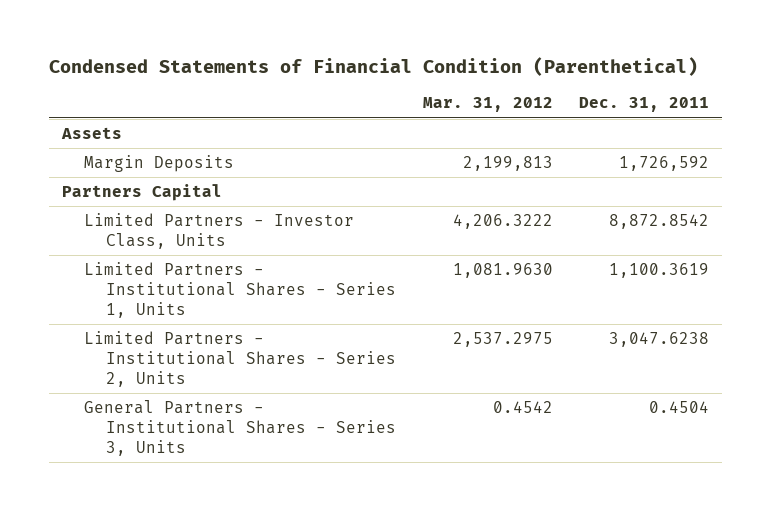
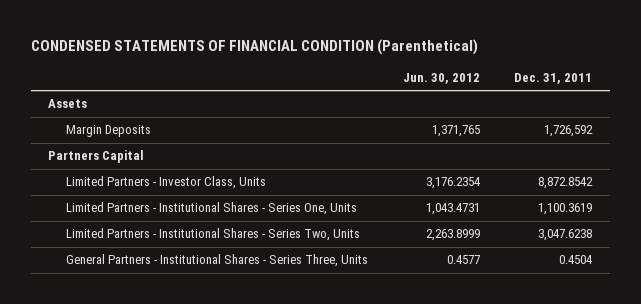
[48,56,698,76] Condensed Statements of Financial Condition (Parenthetical) -> [31,39,479,56] CONDENSED STATEMENTS OF FINANCIAL CONDITION (Parenthetical)
[422,97,553,113] Mar. 31, 2012 -> none
none -> [402,72,480,84] Jun. 30, 2012
[84,262,397,319] Limited Partners - Institutional Shares - Series 1, Units -> [66,202,358,216] Limited Partners - Institutional Shares - Series One, Units
[84,331,397,388] Limited Partners - Institutional Shares - Series 2, Units -> [66,228,361,242] Limited Partners - Institutional Shares - Series Two, Units
[84,400,397,457] General Partners - Institutional Shares - Series 3, Units -> [66,254,369,268] General Partners - Institutional Shares - Series Three, Units

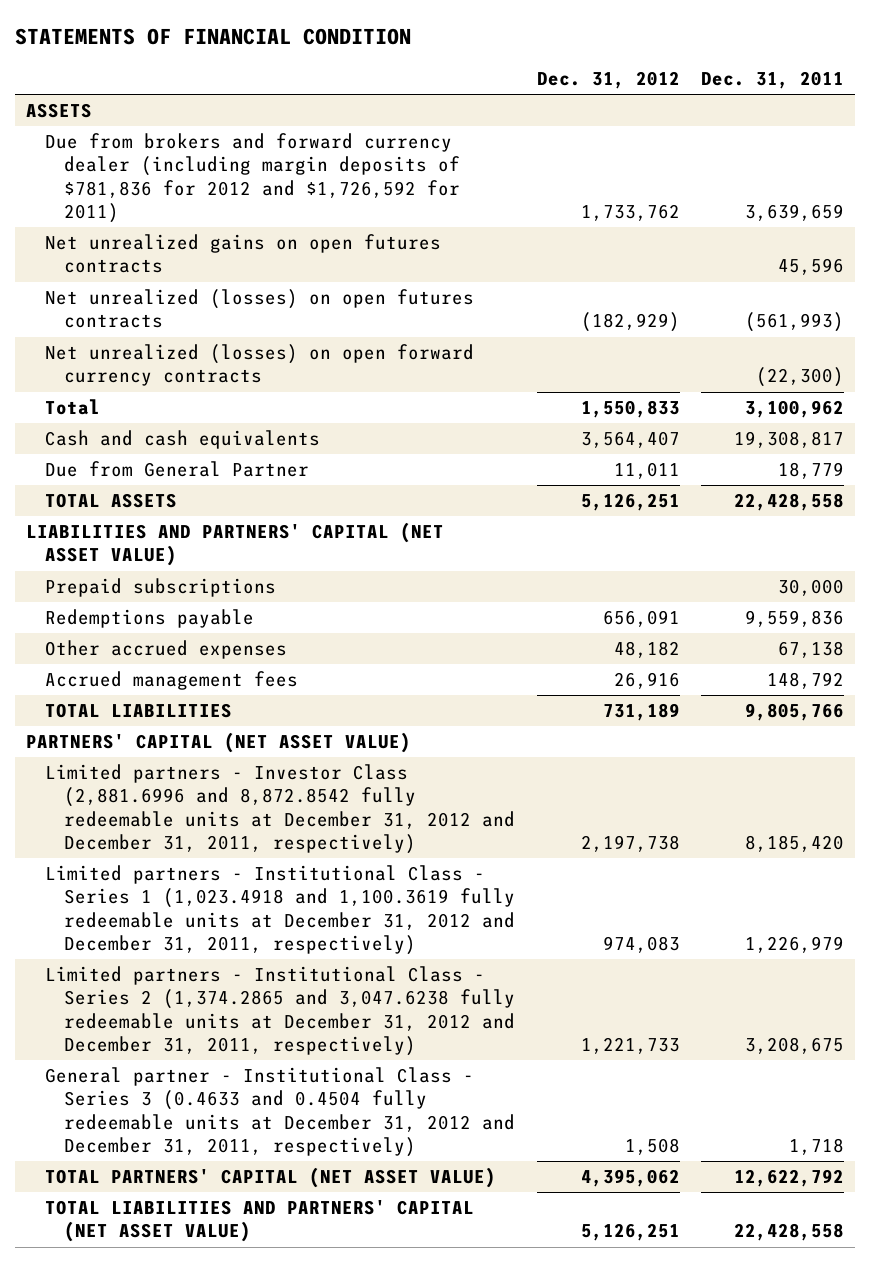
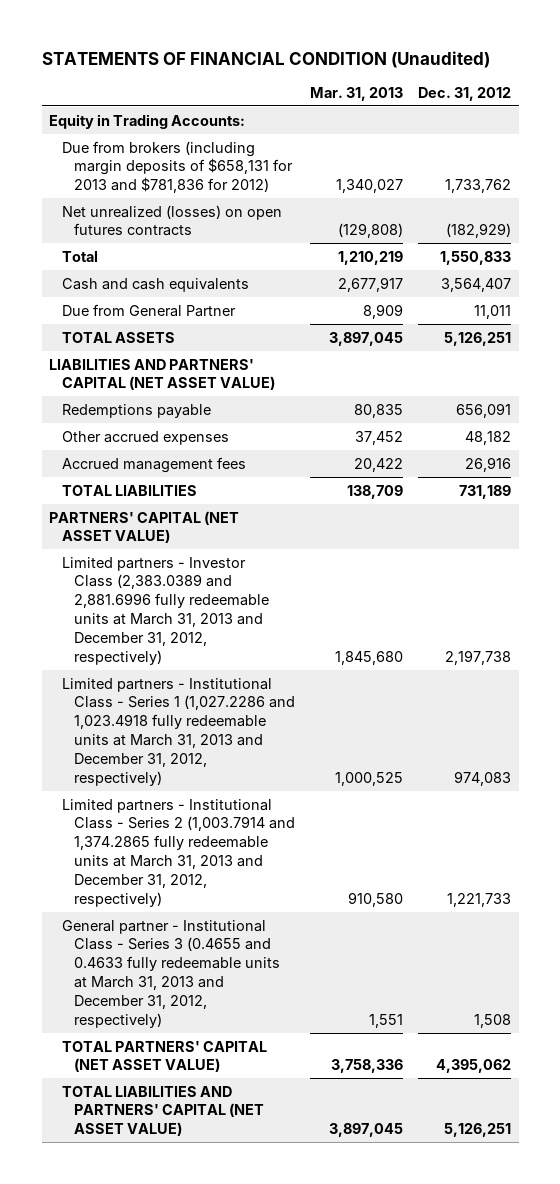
[15,28,412,46] STATEMENTS OF FINANCIAL CONDITION -> [41,50,490,68] STATEMENTS OF FINANCIAL CONDITION (Unaudited)
[701,70,845,89] Dec. 31, 2011 -> none
none -> [310,86,404,101] Mar. 31, 2013
[25,103,92,119] ASSETS -> none
[45,234,442,274] Net unrealized gains on open futures contracts -> none
none -> [49,113,246,129] Equity in Trading Accounts:
[45,133,461,224] Due from brokers and forward currency dealer (including margin deposits of $781,836 for 2012 and $1,726,592 for 2011) -> [61,140,294,194] Due from brokers (including margin deposits of $658,131 for 2013 and $781,836 for 2012)
[45,344,475,387] Net unrealized (losses) on open forward currency contracts -> none
[45,578,277,598] Prepaid subscriptions -> none
[45,764,516,855] Limited partners - Investor Class (2,881.6996 and 8,872.8542 fully redeemable units at December 31, 2012 and December 31, 2011, respectively) -> [61,556,270,665] Limited partners - Investor Class (2,383.0389 and 2,881.6996 fully redeemable units at March 31, 2013 and December 31, 2012, respectively)
[45,865,516,956] Limited partners - Institutional Class - Series 1 (1,023.4918 and 1,100.3619 fully redeemable units at December 31, 2012 and December 31, 2011, respectively) -> [61,677,296,786] Limited partners - Institutional Class - Series 1 (1,027.2286 and 1,023.4918 fully redeemable units at March 31, 2013 and December 31, 2012, respectively)
[45,966,516,1057] Limited partners - Institutional Class - Series 2 (1,374.2865 and 3,047.6238 fully redeemable units at December 31, 2012 and December 31, 2011, respectively) -> [61,798,296,907] Limited partners - Institutional Class - Series 2 (1,003.7914 and 1,374.2865 fully redeemable units at March 31, 2013 and December 31, 2012, respectively)
[45,1067,516,1158] General partner - Institutional Class - Series 3 (0.4633 and 0.4504 fully redeemable units at December 31, 2012 and December 31, 2011, respectively) -> [61,919,281,1028] General partner - Institutional Class - Series 3 (0.4655 and 0.4633 fully redeemable units at March 31, 2013 and December 31, 2012, respectively)

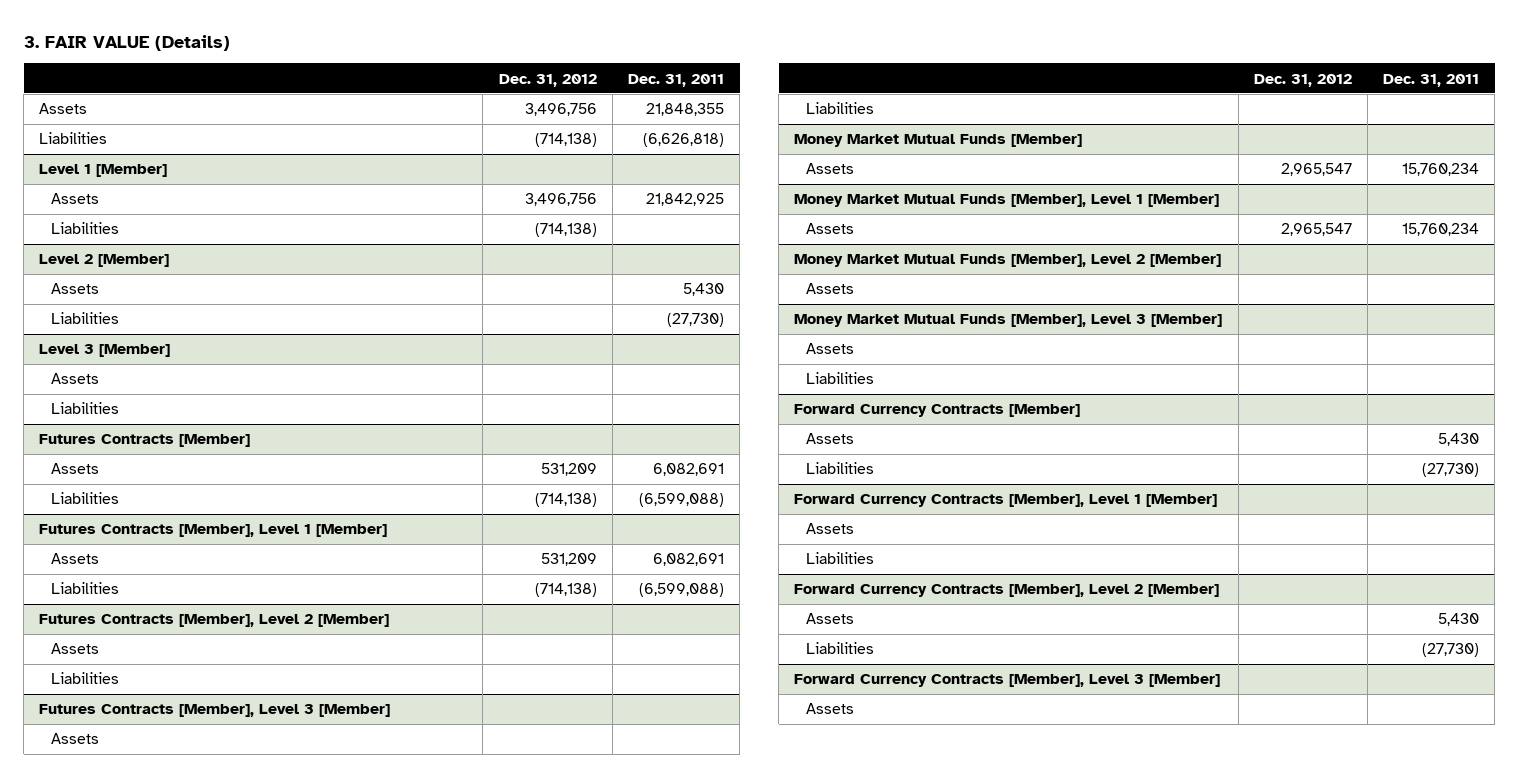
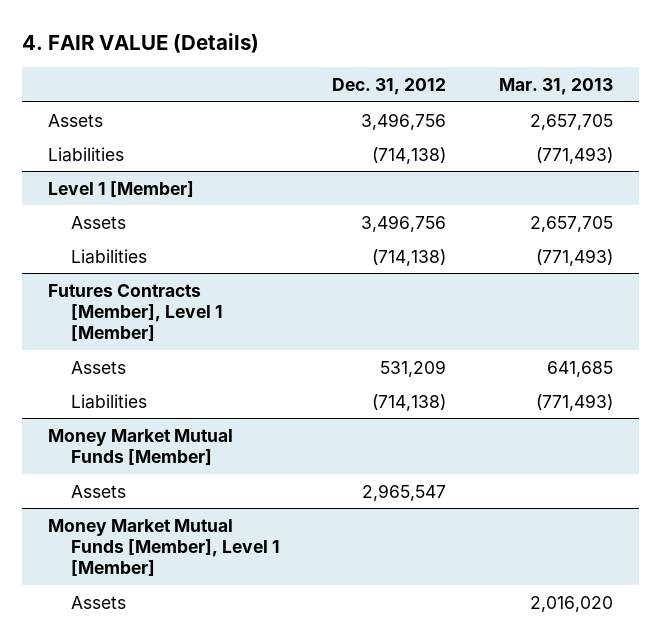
[23,34,230,51] 3. FAIR VALUE (Details) -> [22,32,260,53] 4. FAIR VALUE (Details)
[627,73,724,87] Dec. 31, 2011 -> none
none -> [498,77,613,95] Mar. 31, 2013
[39,254,170,268] Level 2 [Member] -> none
[51,283,100,295] Assets -> none
[51,312,120,325] Liabilities -> none
[39,344,171,358] Level 3 [Member] -> none
[51,373,100,385] Assets -> none
[51,402,120,415] Liabilities -> none
[39,434,251,448] Futures Contracts [Member] -> none
[51,463,100,475] Assets -> none
[51,492,120,505] Liabilities -> none
[39,614,390,628] Futures Contracts [Member], Level 2 [Member] -> none
[51,643,100,655] Assets -> none
[51,672,120,685] Liabilities -> none
[39,704,391,718] Futures Contracts [Member], Level 3 [Member] -> none
[51,733,100,745] Assets -> none
[806,102,875,115] Liabilities -> none
[806,223,855,235] Assets -> none
[794,254,1222,268] Money Market Mutual Funds [Member], Level 2 [Member] -> none
[794,314,1223,328] Money Market Mutual Funds [Member], Level 3 [Member] -> none
[806,343,855,355] Assets -> none
[806,372,875,385] Liabilities -> none
[794,404,1081,418] Forward Currency Contracts [Member] -> none
[806,433,855,445] Assets -> none
[806,462,875,475] Liabilities -> none
[794,494,1218,508] Forward Currency Contracts [Member], Level 1 [Member] -> none
[806,523,855,535] Assets -> none
[806,552,875,565] Liabilities -> none
[794,584,1220,598] Forward Currency Contracts [Member], Level 2 [Member] -> none
[806,613,855,625] Assets -> none
[806,642,875,655] Liabilities -> none
[794,674,1221,688] Forward Currency Contracts [Member], Level 3 [Member] -> none
[806,703,855,715] Assets -> none

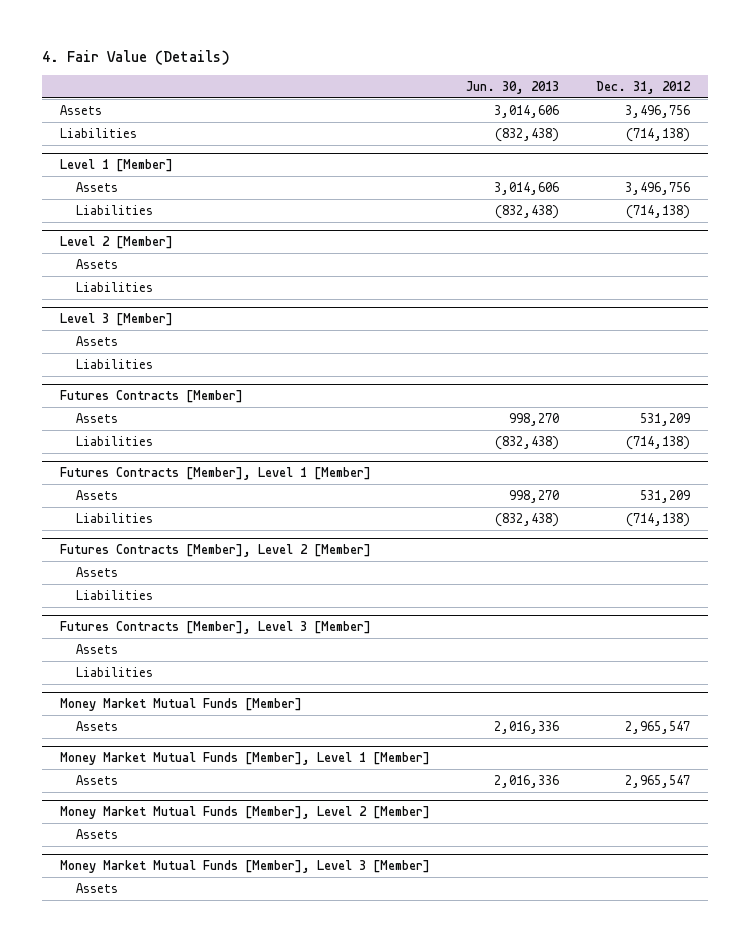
[22,32,260,53] 4. FAIR VALUE (Details) -> [41,50,230,66] 4. Fair Value (Details)
[498,77,613,95] Mar. 31, 2013 -> none
none -> [466,81,560,95] Jun. 30, 2013
none -> [60,236,174,250] Level 2 [Member]
none -> [75,258,118,269] Assets
none -> [75,281,153,292] Liabilities
none -> [60,313,174,327] Level 3 [Member]
none -> [75,335,118,346] Assets
none -> [75,358,153,369] Liabilities
none -> [60,390,244,404] Futures Contracts [Member]
none -> [75,412,118,423] Assets
none -> [75,435,153,446] Liabilities
none -> [60,544,372,558] Futures Contracts [Member], Level 2 [Member]
none -> [75,566,118,577] Assets
none -> [75,589,153,600] Liabilities
none -> [60,621,372,635] Futures Contracts [Member], Level 3 [Member]
none -> [75,643,118,654] Assets
none -> [75,666,153,677] Liabilities
none -> [75,774,118,785] Assets
none -> [60,806,431,820] Money Market Mutual Funds [Member], Level 2 [Member]
none -> [60,860,431,874] Money Market Mutual Funds [Member], Level 3 [Member]
none -> [75,882,118,893] Assets

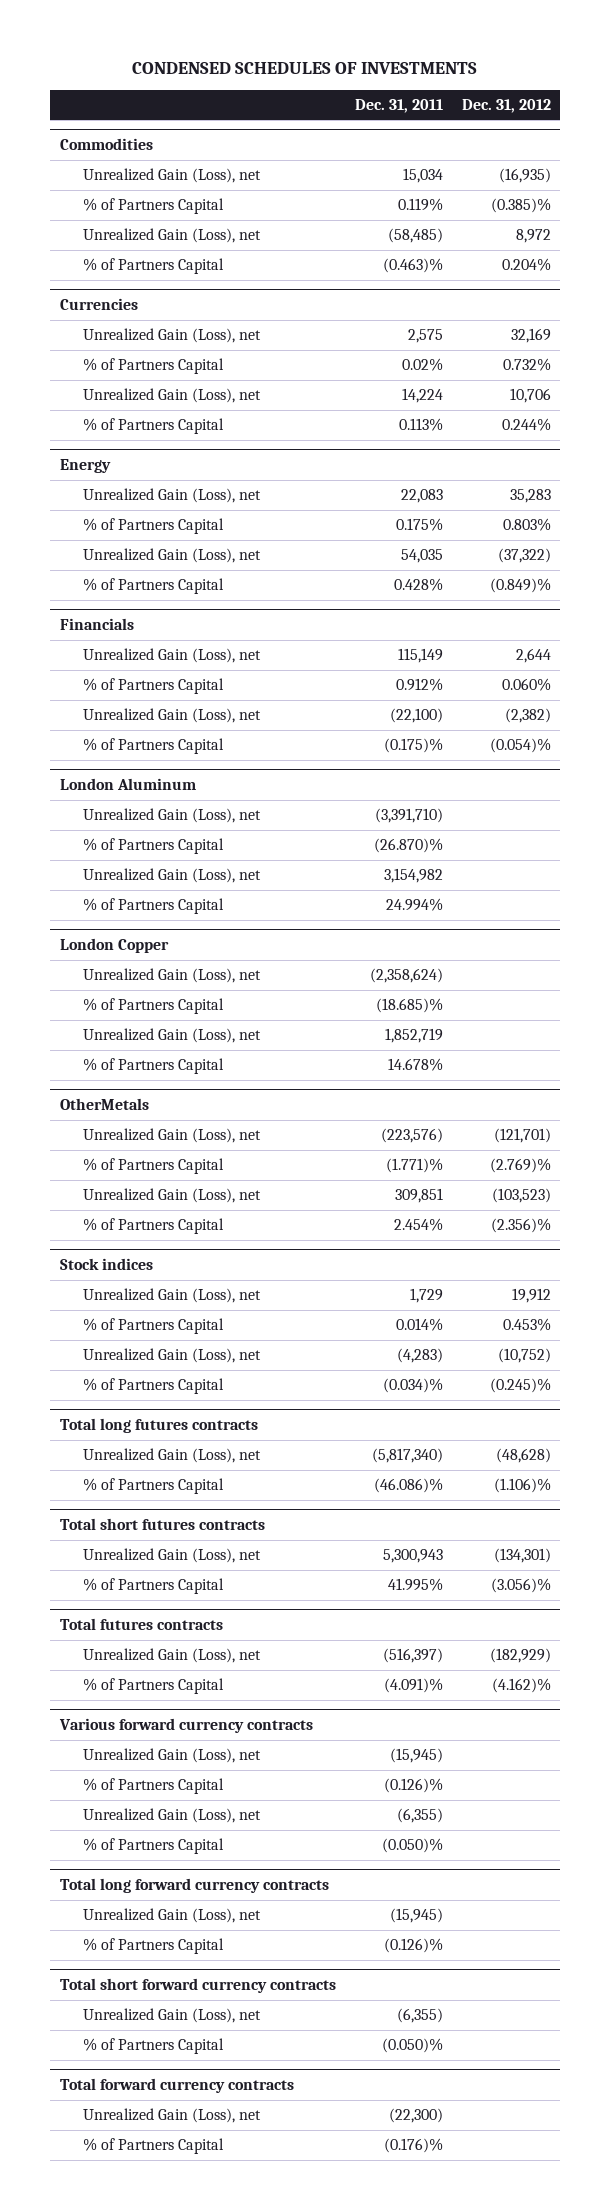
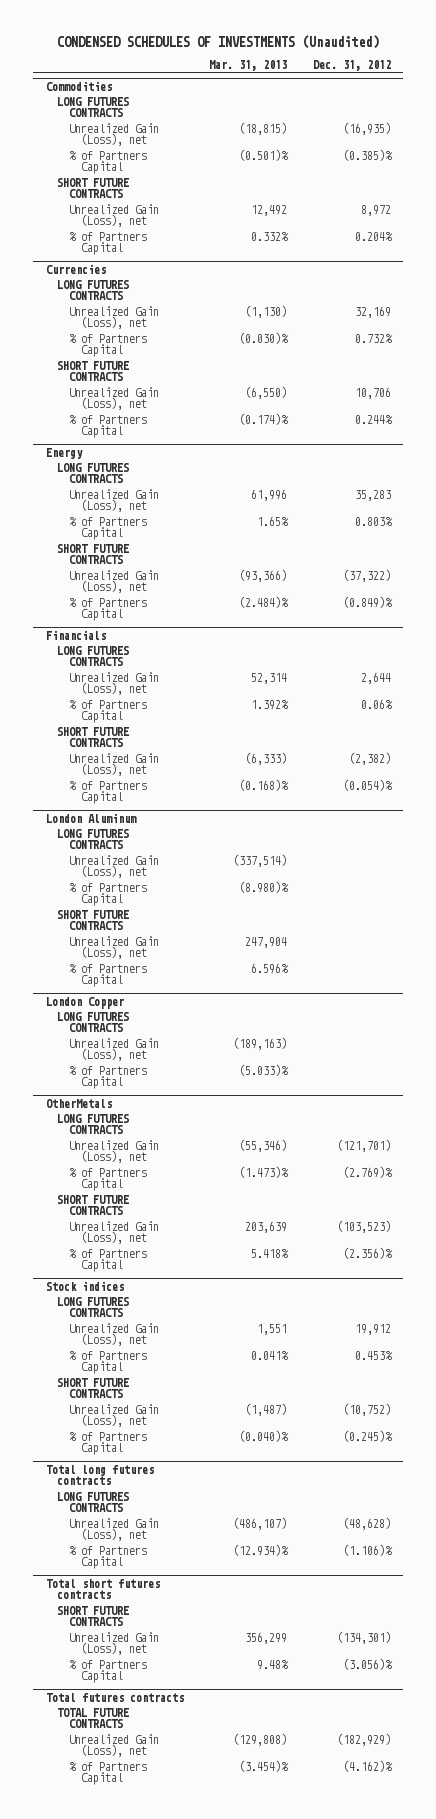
[132,62,478,75] CONDENSED SCHEDULES OF INVESTMENTS -> [57,35,380,50] CONDENSED SCHEDULES OF INVESTMENTS (Unaudited)
[354,98,443,113] Dec. 31, 2011 -> none
none -> [209,60,288,72] Mar. 31, 2013
none -> [57,97,130,118] LONG FUTURES CONTRACTS
none -> [57,178,130,199] SHORT FUTURE CONTRACTS
none -> [57,280,130,301] LONG FUTURES CONTRACTS
none -> [57,361,130,382] SHORT FUTURE CONTRACTS
none -> [57,463,130,484] LONG FUTURES CONTRACTS
none -> [57,544,130,565] SHORT FUTURE CONTRACTS
none -> [57,646,130,667] LONG FUTURES CONTRACTS
[501,678,551,692] 0.060% -> [360,699,393,710] 0.06%
none -> [57,727,130,748] SHORT FUTURE CONTRACTS
none -> [57,829,130,850] LONG FUTURES CONTRACTS
none -> [57,910,130,931] SHORT FUTURE CONTRACTS
[82,968,261,984] Unrealized Gain (Loss), net -> none
[82,998,224,1015] % of Partners Capital -> none
none -> [57,1012,130,1033] LONG FUTURES CONTRACTS
none -> [57,1114,130,1135] LONG FUTURES CONTRACTS
none -> [57,1195,130,1216] SHORT FUTURE CONTRACTS
none -> [57,1297,130,1318] LONG FUTURES CONTRACTS
none -> [57,1378,130,1399] SHORT FUTURE CONTRACTS
none -> [57,1492,130,1513] LONG FUTURES CONTRACTS
none -> [57,1606,130,1627] SHORT FUTURE CONTRACTS
none -> [57,1708,130,1729] TOTAL FUTURE CONTRACTS
[58,1718,313,1734] Various forward currency contracts -> none
[82,1748,261,1764] Unrealized Gain (Loss), net -> none
[82,1778,224,1795] % of Partners Capital -> none
[82,1808,261,1824] Unrealized Gain (Loss), net -> none
[82,1838,224,1855] % of Partners Capital -> none
[59,1878,329,1894] Total long forward currency contracts -> none
[82,1908,261,1924] Unrealized Gain (Loss), net -> none
[82,1938,224,1955] % of Partners Capital -> none
[59,1978,336,1994] Total short forward currency contracts -> none
[82,2008,261,2024] Unrealized Gain (Loss), net -> none
[82,2038,224,2055] % of Partners Capital -> none
[59,2078,294,2094] Total forward currency contracts -> none
[82,2108,261,2124] Unrealized Gain (Loss), net -> none
[82,2138,224,2155] % of Partners Capital -> none

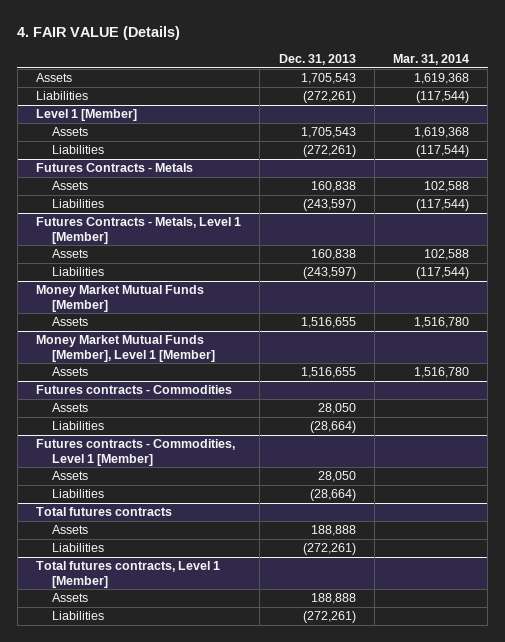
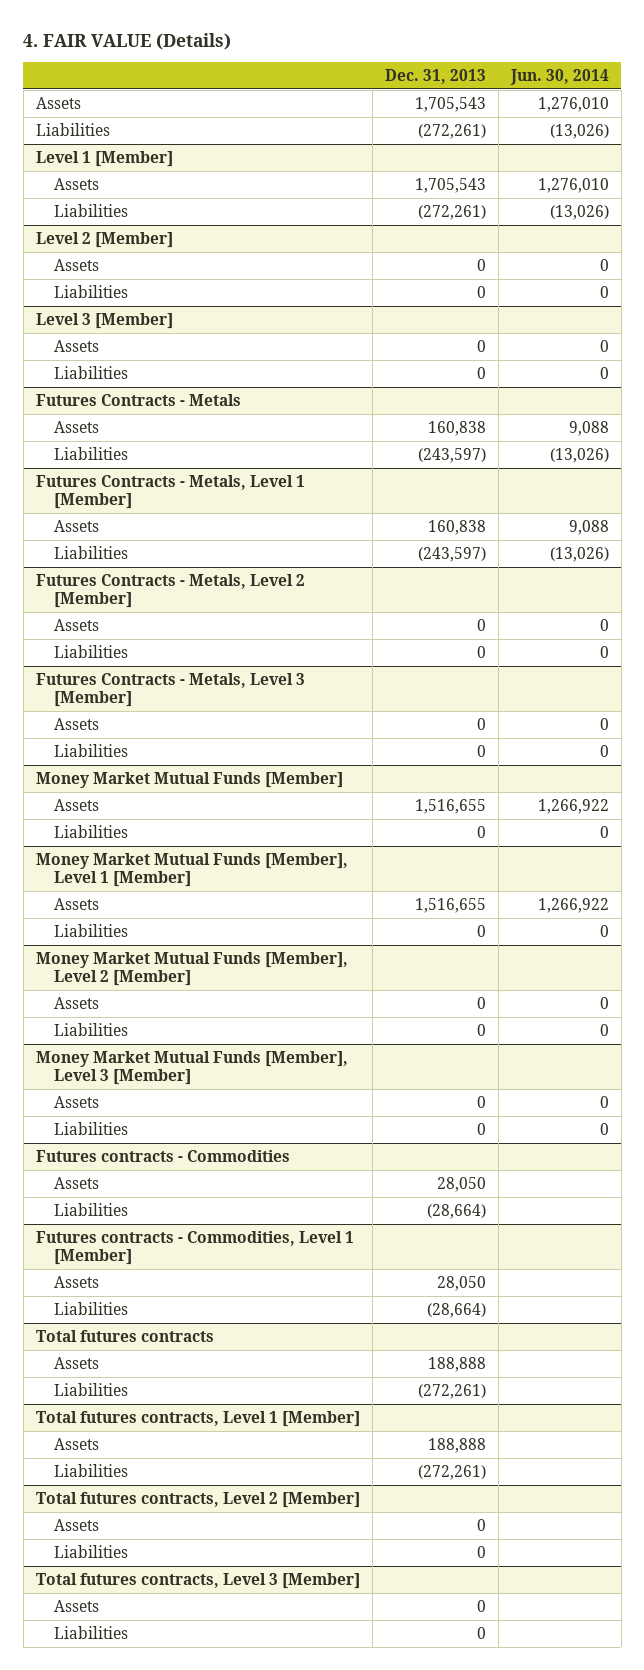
[392,54,469,66] Mar. 31, 2014 -> none
none -> [509,68,609,85] Jun. 30, 2014
none -> [35,231,173,248] Level 2 [Member]
none -> [54,258,100,271] Assets
none -> [54,284,129,298] Liabilities
none -> [35,312,173,329] Level 3 [Member]
none -> [54,339,100,352] Assets
none -> [54,365,129,379] Liabilities
none -> [35,573,305,609] Futures Contracts - Metals, Level 2 [Member]
none -> [54,618,100,631] Assets
none -> [54,644,129,658] Liabilities
none -> [35,672,305,708] Futures Contracts - Metals, Level 3 [Member]
none -> [54,717,100,730] Assets
none -> [54,743,129,757] Liabilities
none -> [54,824,129,838] Liabilities
none -> [54,923,129,937] Liabilities
none -> [35,951,348,987] Money Market Mutual Funds [Member], Level 2 [Member]
none -> [54,996,100,1009] Assets
none -> [54,1022,129,1036] Liabilities
none -> [35,1050,348,1086] Money Market Mutual Funds [Member], Level 3 [Member]
none -> [54,1095,100,1108] Assets
none -> [54,1121,129,1135] Liabilities
none -> [35,1491,360,1508] Total futures contracts, Level 2 [Member]
none -> [54,1518,100,1531] Assets
none -> [54,1544,129,1558] Liabilities
none -> [35,1572,360,1589] Total futures contracts, Level 3 [Member]
none -> [54,1599,100,1612] Assets
none -> [54,1625,129,1639] Liabilities

